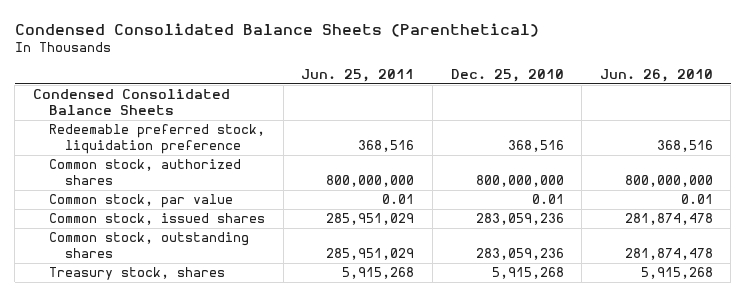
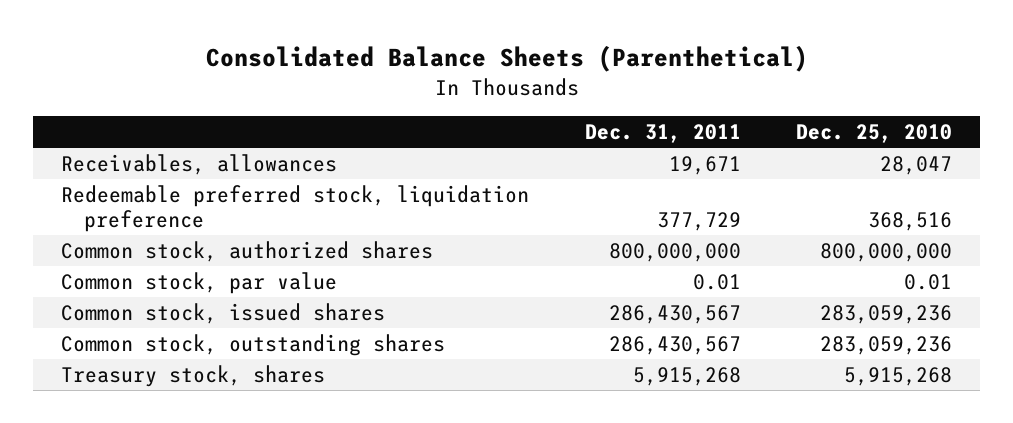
[14,22,539,37] Condensed Consolidated Balance Sheets (Parenthetical) -> [205,45,808,73] Consolidated Balance Sheets (Parenthetical)
[301,68,415,82] Jun. 25, 2011 -> none
[599,68,713,82] Jun. 26, 2010 -> none
none -> [584,123,741,143] Dec. 31, 2011
[32,89,230,116] Condensed Consolidated Balance Sheets -> none
none -> [61,154,338,176] Receivables, allowances

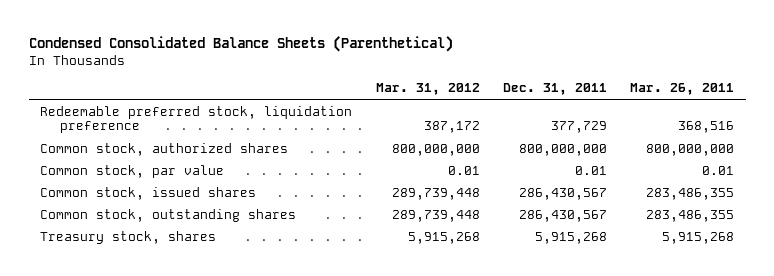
[205,45,808,73] Consolidated Balance Sheets (Parenthetical) -> [28,35,453,52] Condensed Consolidated Balance Sheets (Parenthetical)
[796,123,953,143] Dec. 25, 2010 -> none
none -> [375,83,480,96] Mar. 31, 2012
none -> [630,83,735,96] Mar. 26, 2011
[61,154,338,176] Receivables, allowances -> none

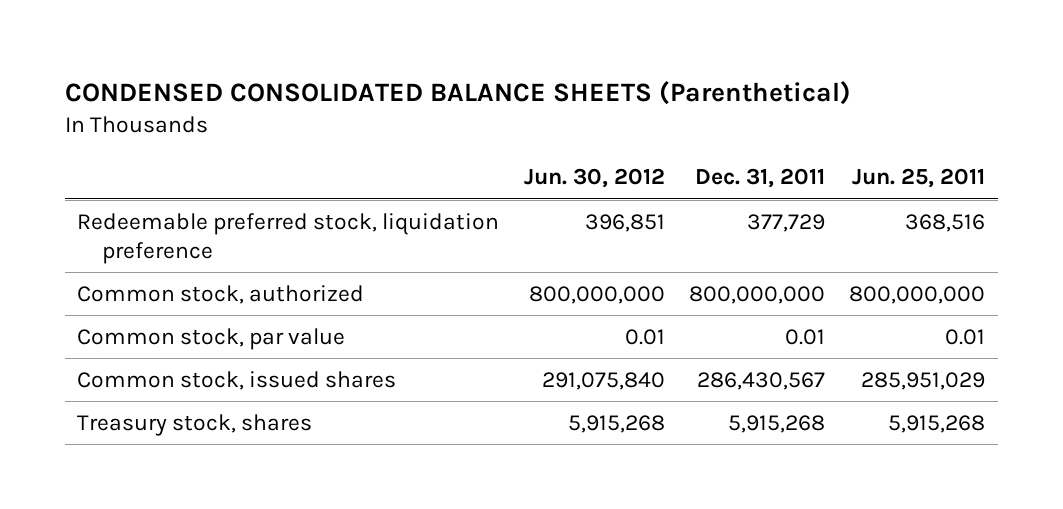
[28,35,453,52] Condensed Consolidated Balance Sheets (Parenthetical) -> [64,80,851,105] CONDENSED CONSOLIDATED BALANCE SHEETS (Parenthetical)
[375,83,480,96] Mar. 31, 2012 -> none
[630,83,735,96] Mar. 26, 2011 -> none
none -> [523,168,665,189] Jun. 30, 2012
none -> [852,168,986,189] Jun. 25, 2011
[40,142,289,156] Common stock, authorized shares -> [77,284,365,304] Common stock, authorized
[40,208,297,222] Common stock, outstanding shares -> none

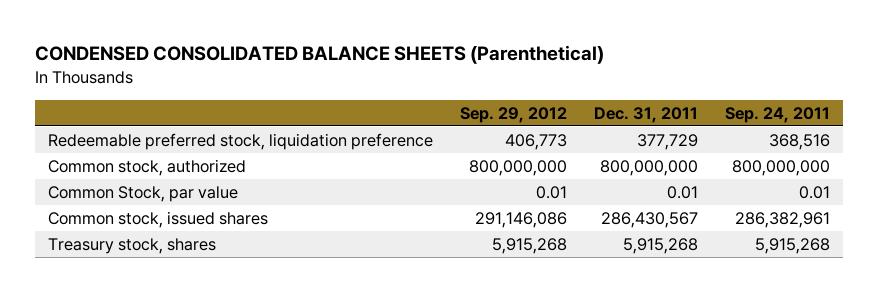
[523,168,665,189] Jun. 30, 2012 -> none
[852,168,986,189] Jun. 25, 2011 -> none
none -> [459,106,567,123] Sep. 29, 2012
none -> [724,106,830,123] Sep. 24, 2011
[77,327,346,350] Common stock, par value -> [47,185,238,202] Common Stock, par value

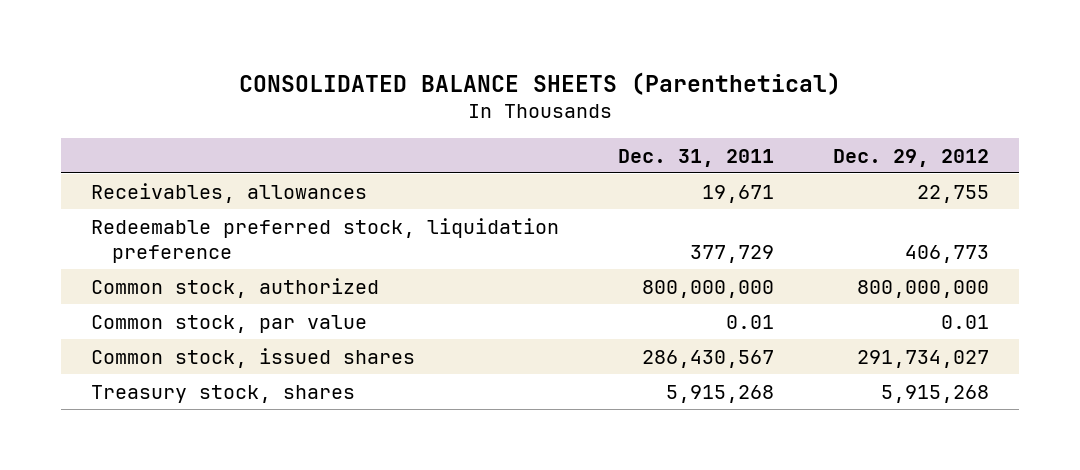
[34,45,604,65] CONDENSED CONSOLIDATED BALANCE SHEETS (Parenthetical) -> [238,71,841,95] CONSOLIDATED BALANCE SHEETS (Parenthetical)
[459,106,567,123] Sep. 29, 2012 -> none
[724,106,830,123] Sep. 24, 2011 -> none
none -> [833,148,990,167] Dec. 29, 2012
none -> [90,182,367,203] Receivables, allowances
[47,185,238,202] Common Stock, par value -> [90,314,367,333] Common stock, par value

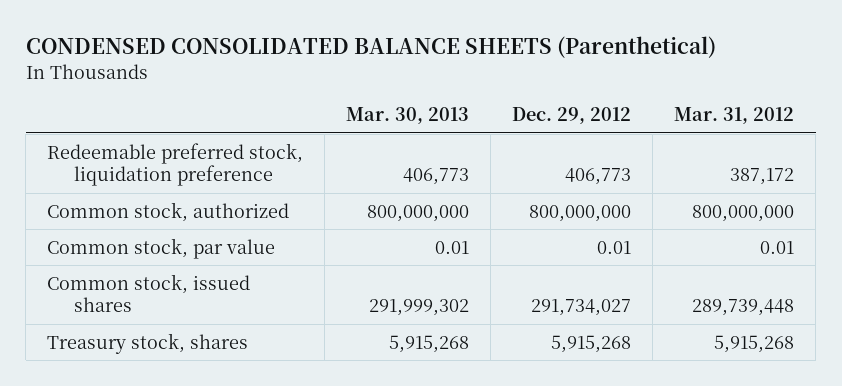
[238,71,841,95] CONSOLIDATED BALANCE SHEETS (Parenthetical) -> [25,35,716,58] CONDENSED CONSOLIDATED BALANCE SHEETS (Parenthetical)
[617,148,774,167] Dec. 31, 2011 -> none
none -> [346,107,470,125] Mar. 30, 2013
none -> [674,107,795,125] Mar. 31, 2012
[90,182,367,203] Receivables, allowances -> none

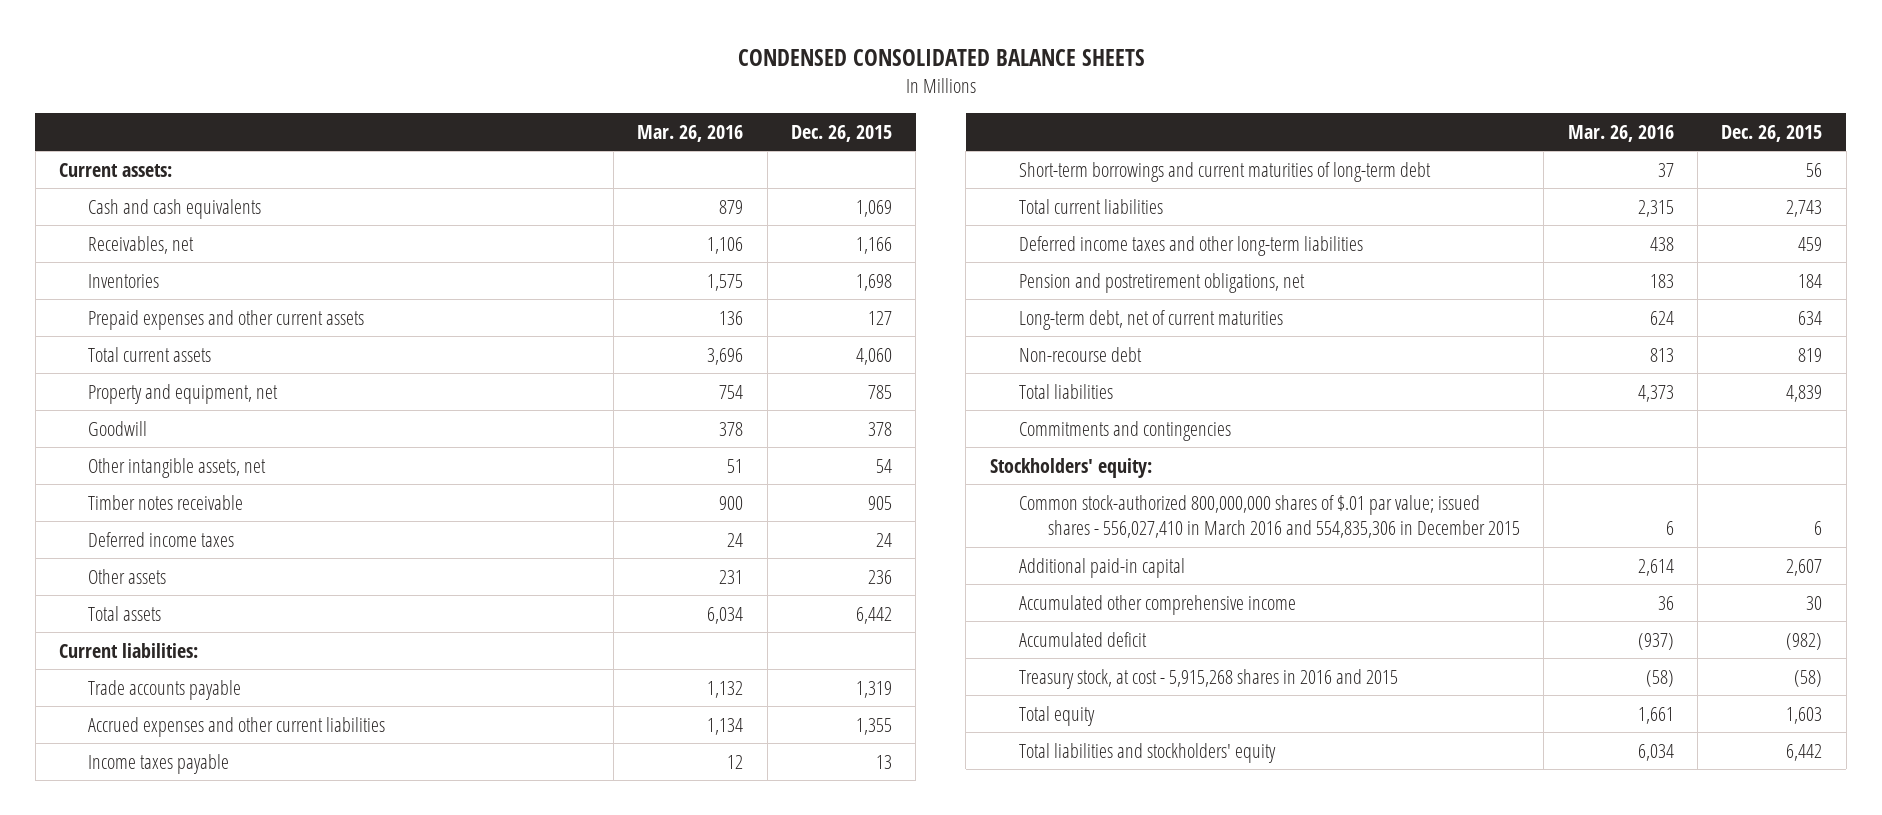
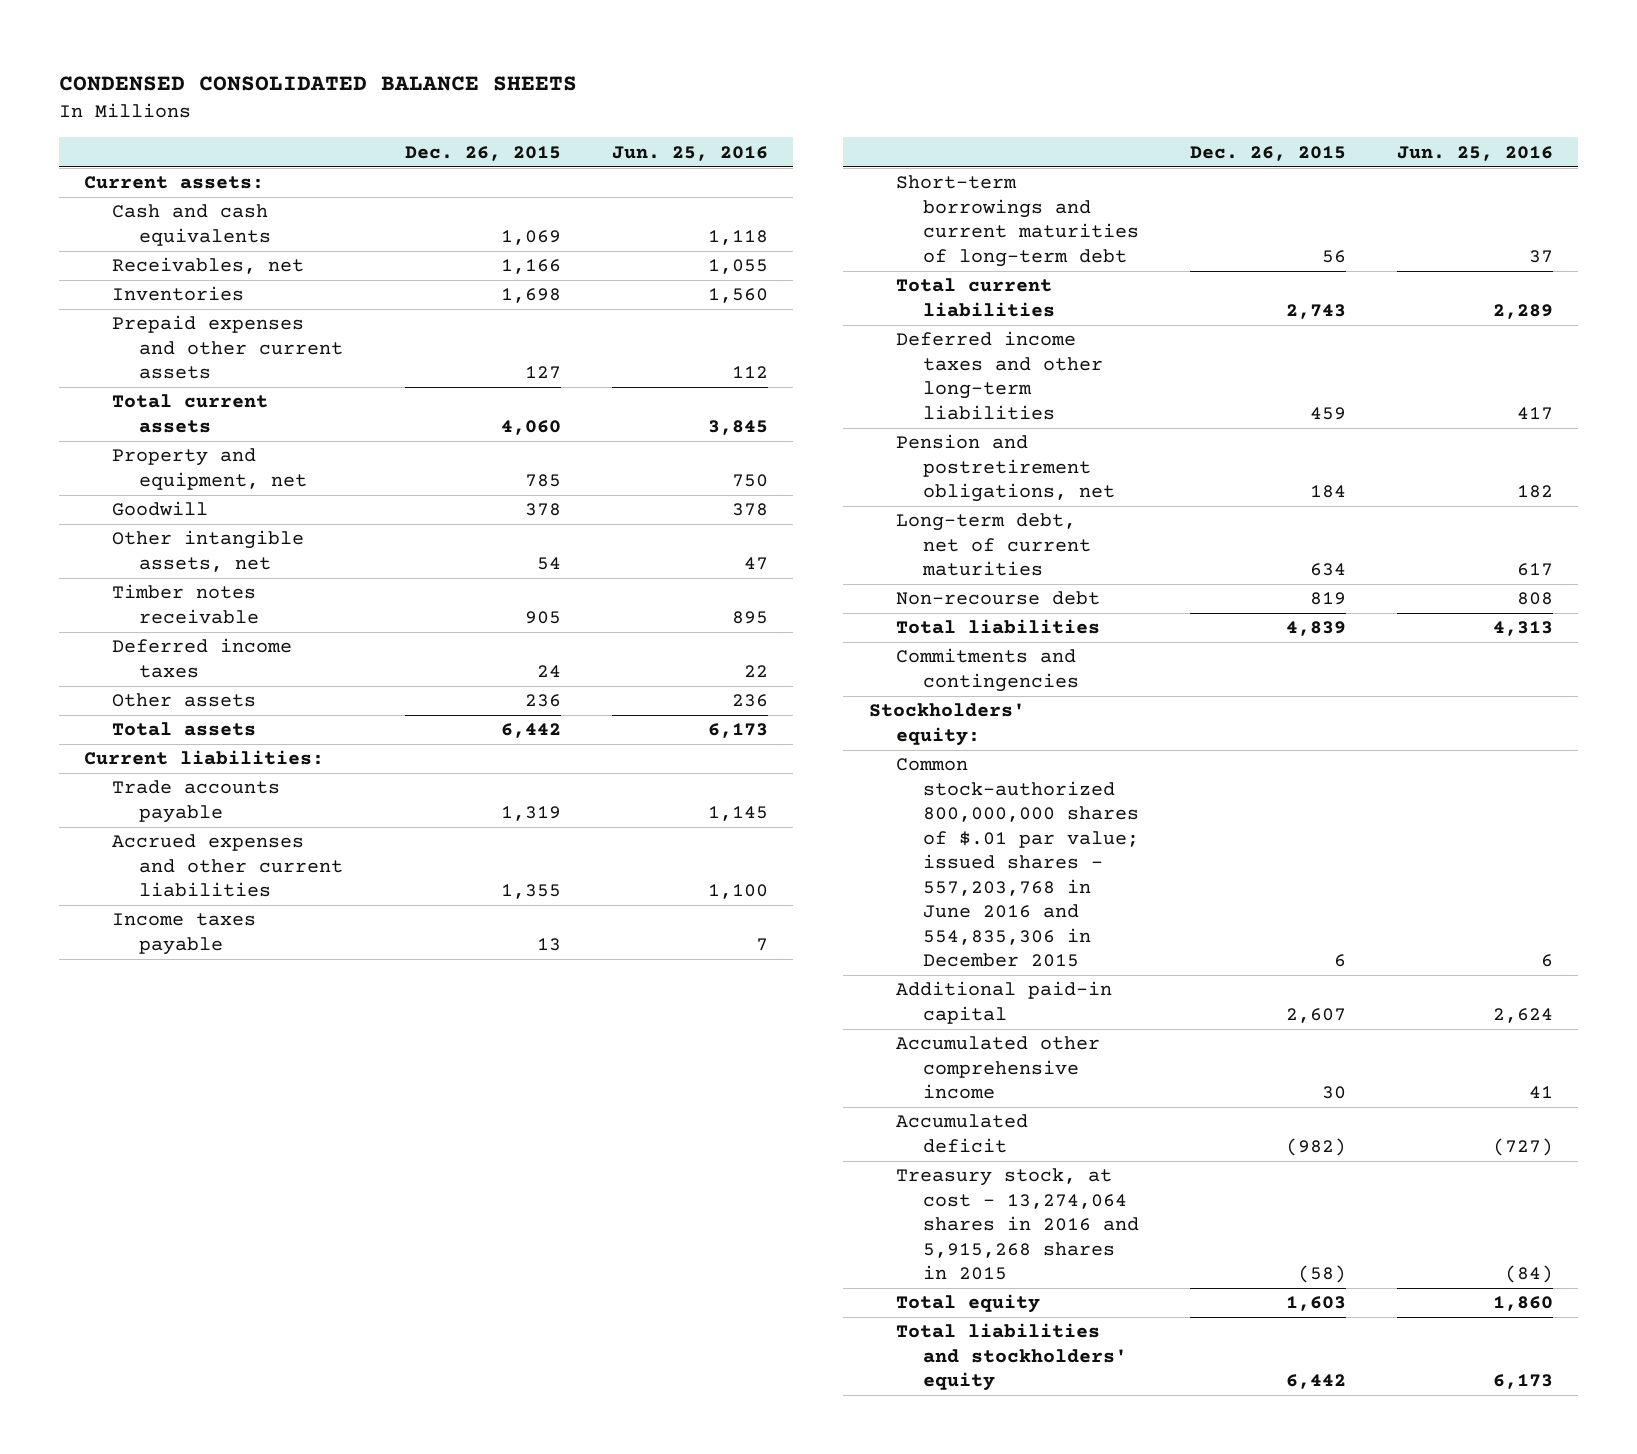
[637,124,744,142] Mar. 26, 2016 -> none
none -> [612,145,769,161] Jun. 25, 2016
[1018,494,1520,539] Common stock-authorized 800,000,000 shares of $.01 par value; issued shares - 556,027,410 in March 2016 and 554,835,306 in December 2015 -> [896,758,1140,967] Common stock-authorized 800,000,000 shares of $.01 par value; issued shares - 557,203,768 in June 2016 and 554,835,306 in December 2015
[1018,668,1398,689] Treasury stock, at cost - 5,915,268 shares in 2016 and 2015 -> [896,1168,1140,1281] Treasury stock, at cost - 13,274,064 shares in 2016 and 5,915,268 shares in 2015

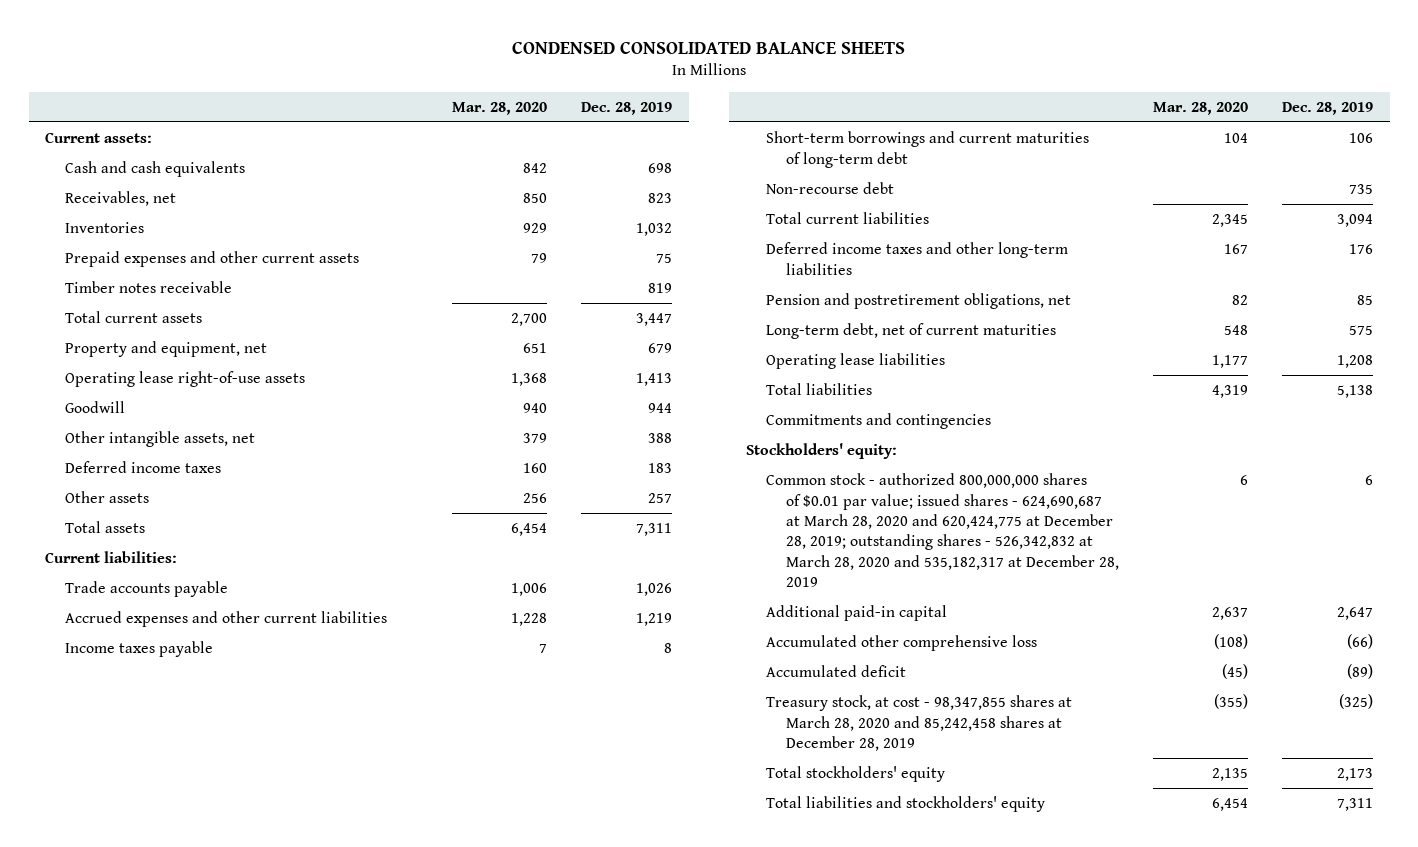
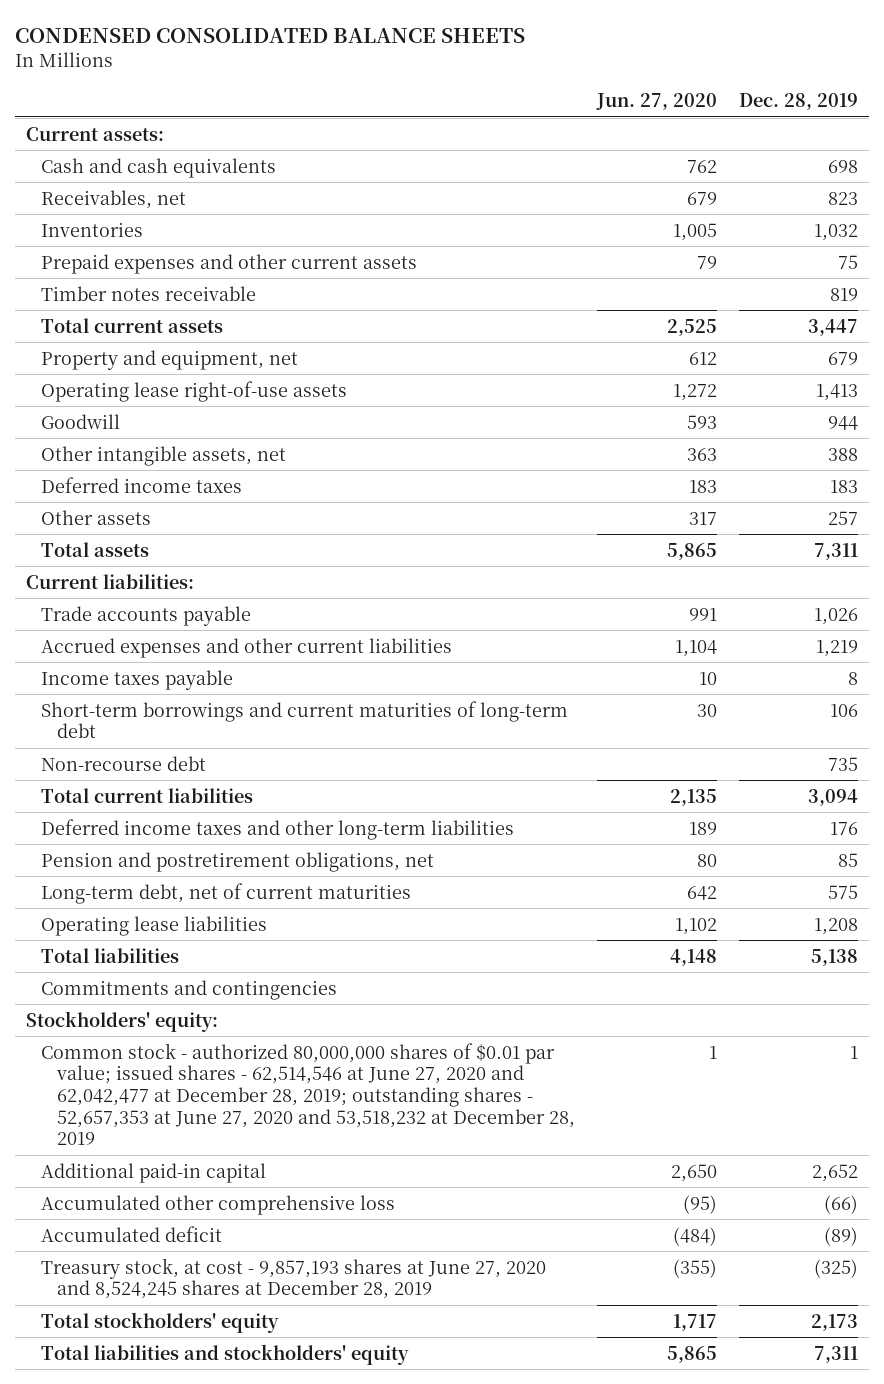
[452,101,548,115] Mar. 28, 2020 -> none
none -> [595,93,717,111] Jun. 27, 2020
[766,473,1120,588] Common stock - authorized 800,000,000 shares of $0.01 par value; issued shares - 624,690,687 at March 28, 2020 and 620,424,775 at December 28, 2019; outstanding shares - 526,342,832 at March 28, 2020 and 535,182,317 at December 28, 2019 -> [41,1042,575,1146] Common stock - authorized 80,000,000 shares of $0.01 par value; issued shares - 62,514,546 at June 27, 2020 and 62,042,477 at December 28, 2019; outstanding shares - 52,657,353 at June 27, 2020 and 53,518,232 at December 28, 2019
[1364,475,1373,486] 6 -> [849,1045,858,1059] 1
[1336,607,1373,621] 2,647 -> [811,1163,858,1182] 2,652
[766,695,1073,752] Treasury stock, at cost - 98,347,855 shares at March 28, 2020 and 85,242,458 shares at December 28, 2019 -> [41,1257,547,1300] Treasury stock, at cost - 9,857,193 shares at June 27, 2020 and 8,524,245 shares at December 28, 2019

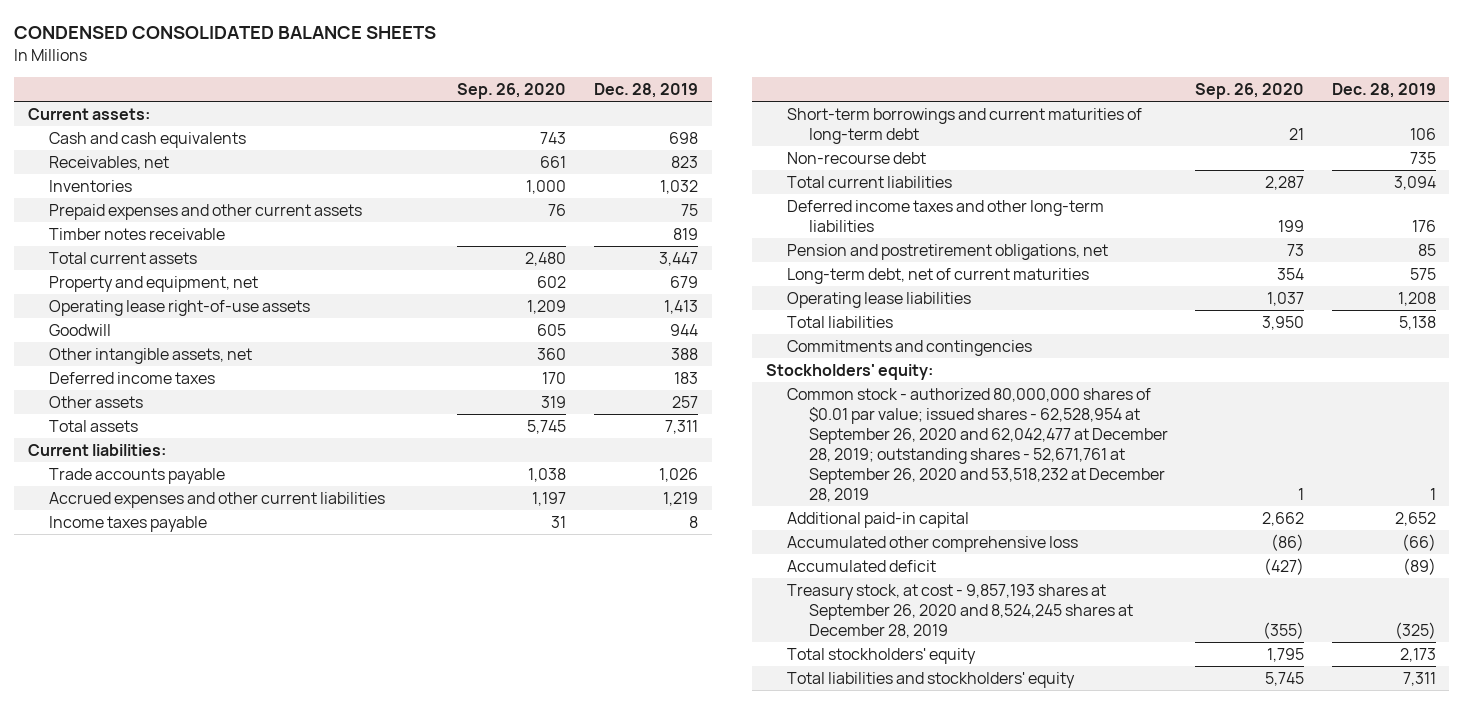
[595,93,717,111] Jun. 27, 2020 -> none
none -> [457,82,567,99] Sep. 26, 2020
[41,1042,575,1146] Common stock - authorized 80,000,000 shares of $0.01 par value; issued shares - 62,514,546 at June 27, 2020 and 62,042,477 at December 28, 2019; outstanding shares - 52,657,353 at June 27, 2020 and 53,518,232 at December 28, 2019 -> [787,387,1168,502] Common stock - authorized 80,000,000 shares of $0.01 par value; issued shares - 62,528,954 at September 26, 2020 and 62,042,477 at December 28, 2019; outstanding shares - 52,671,761 at September 26, 2020 and 53,518,232 at December 28, 2019
[41,1257,547,1300] Treasury stock, at cost - 9,857,193 shares at June 27, 2020 and 8,524,245 shares at December 28, 2019 -> [787,583,1133,638] Treasury stock, at cost - 9,857,193 shares at September 26, 2020 and 8,524,245 shares at December 28, 2019

